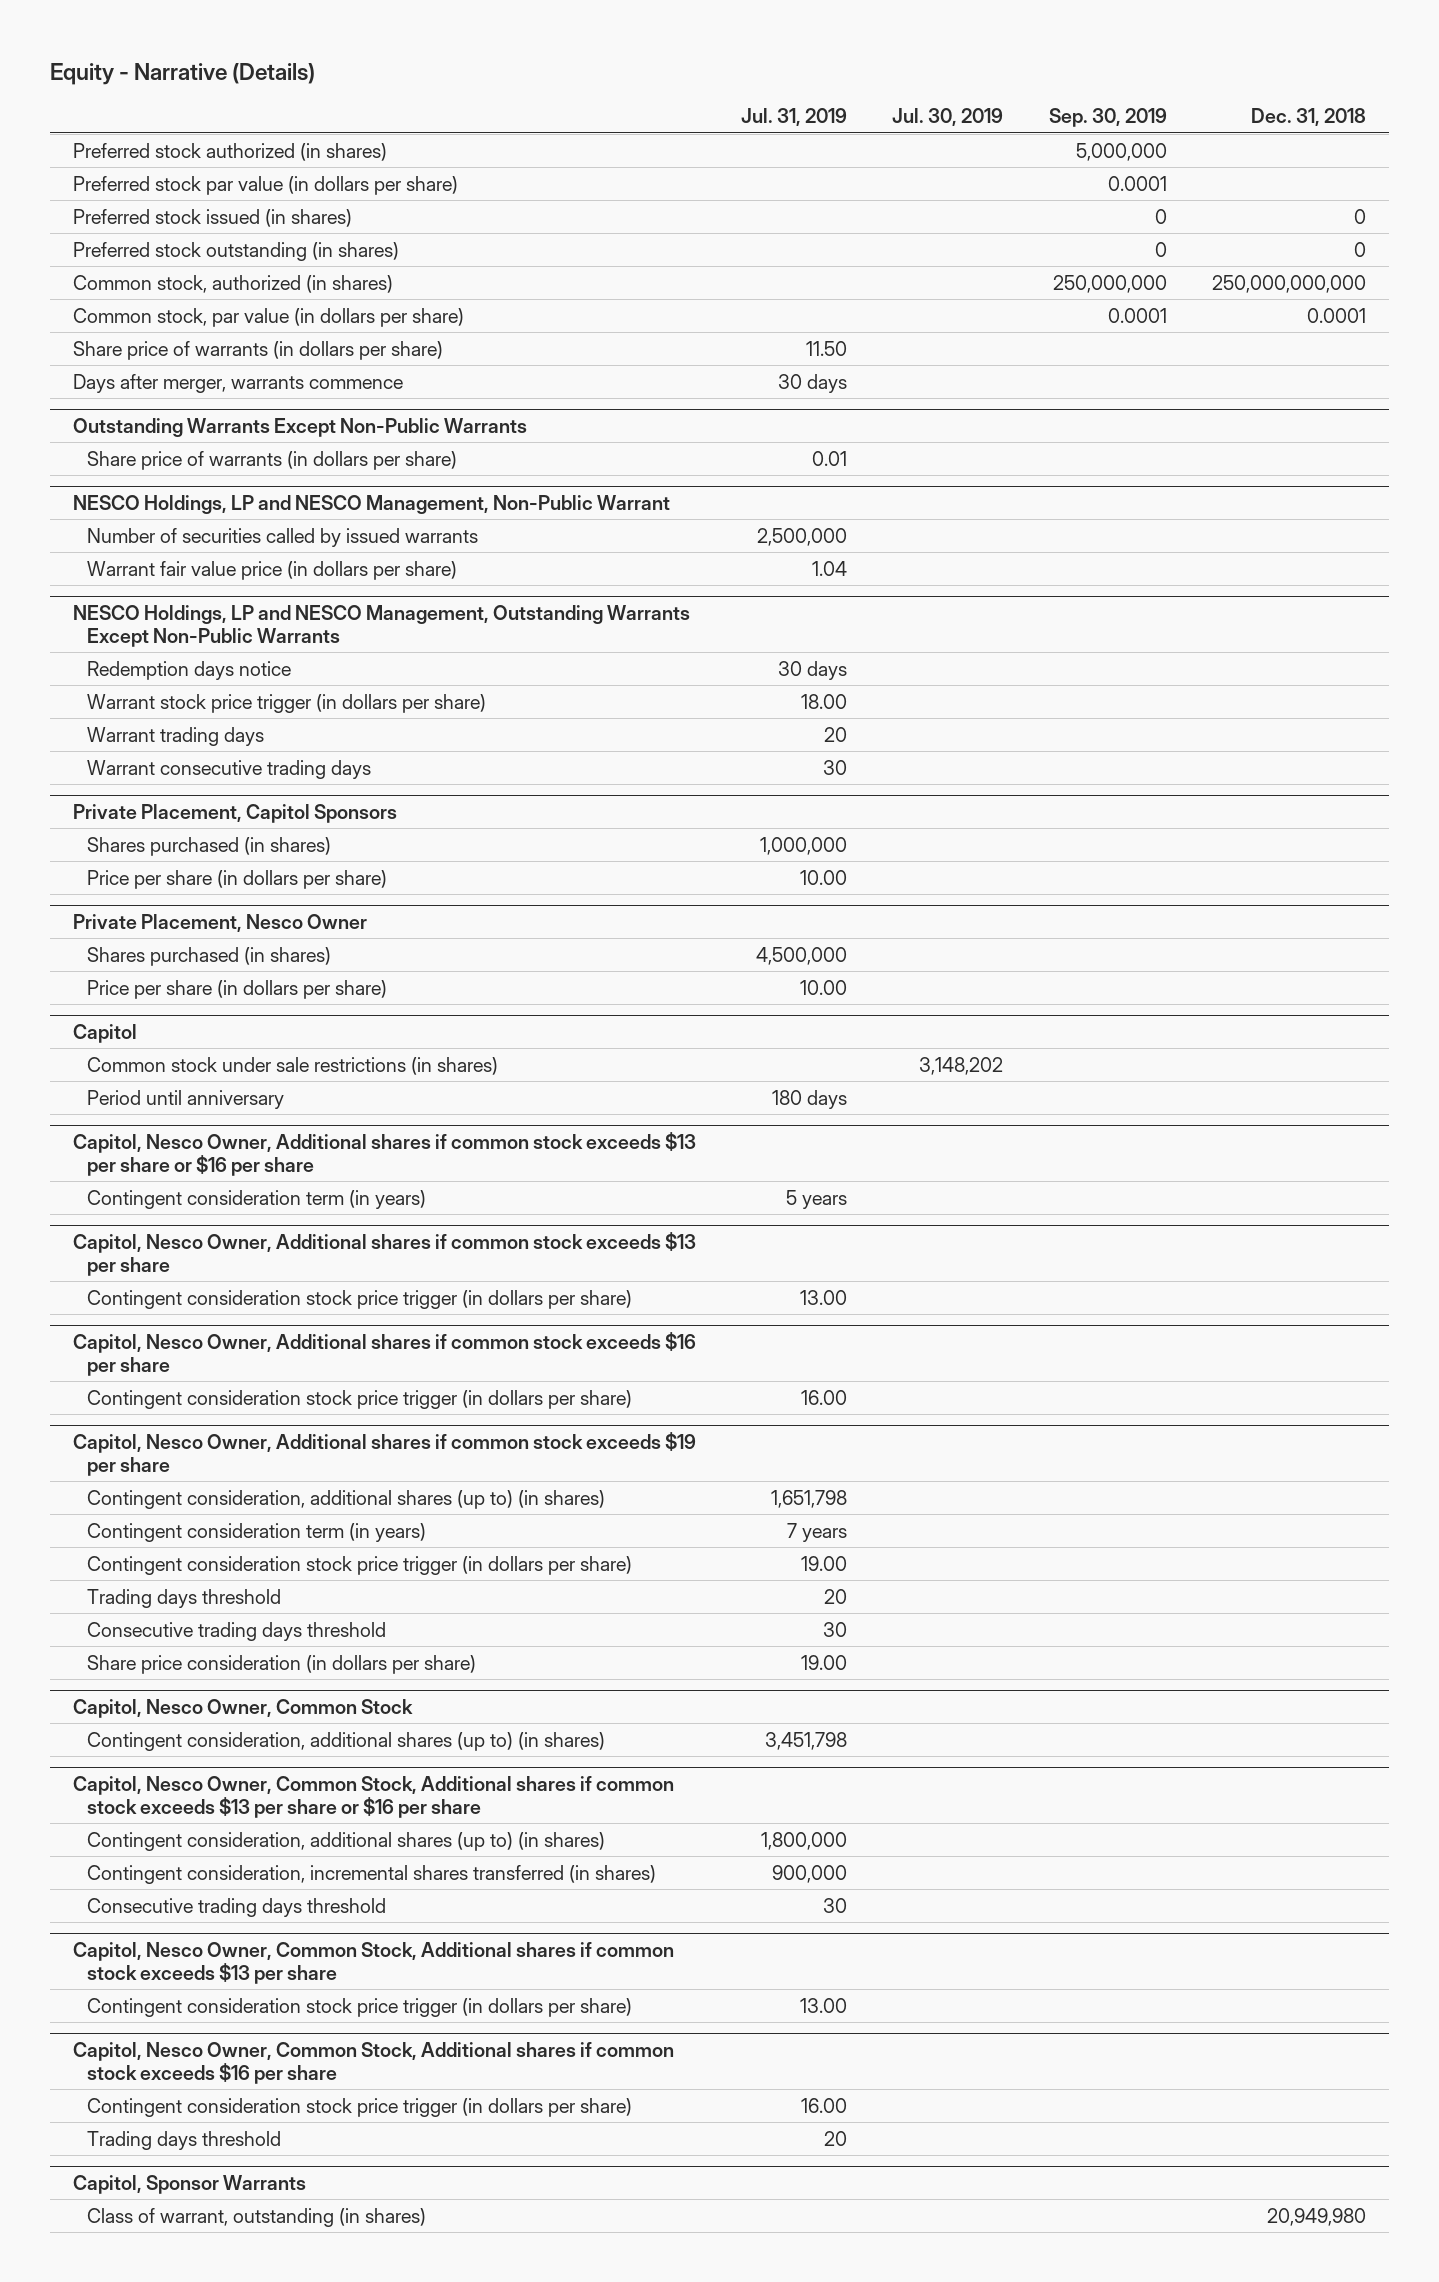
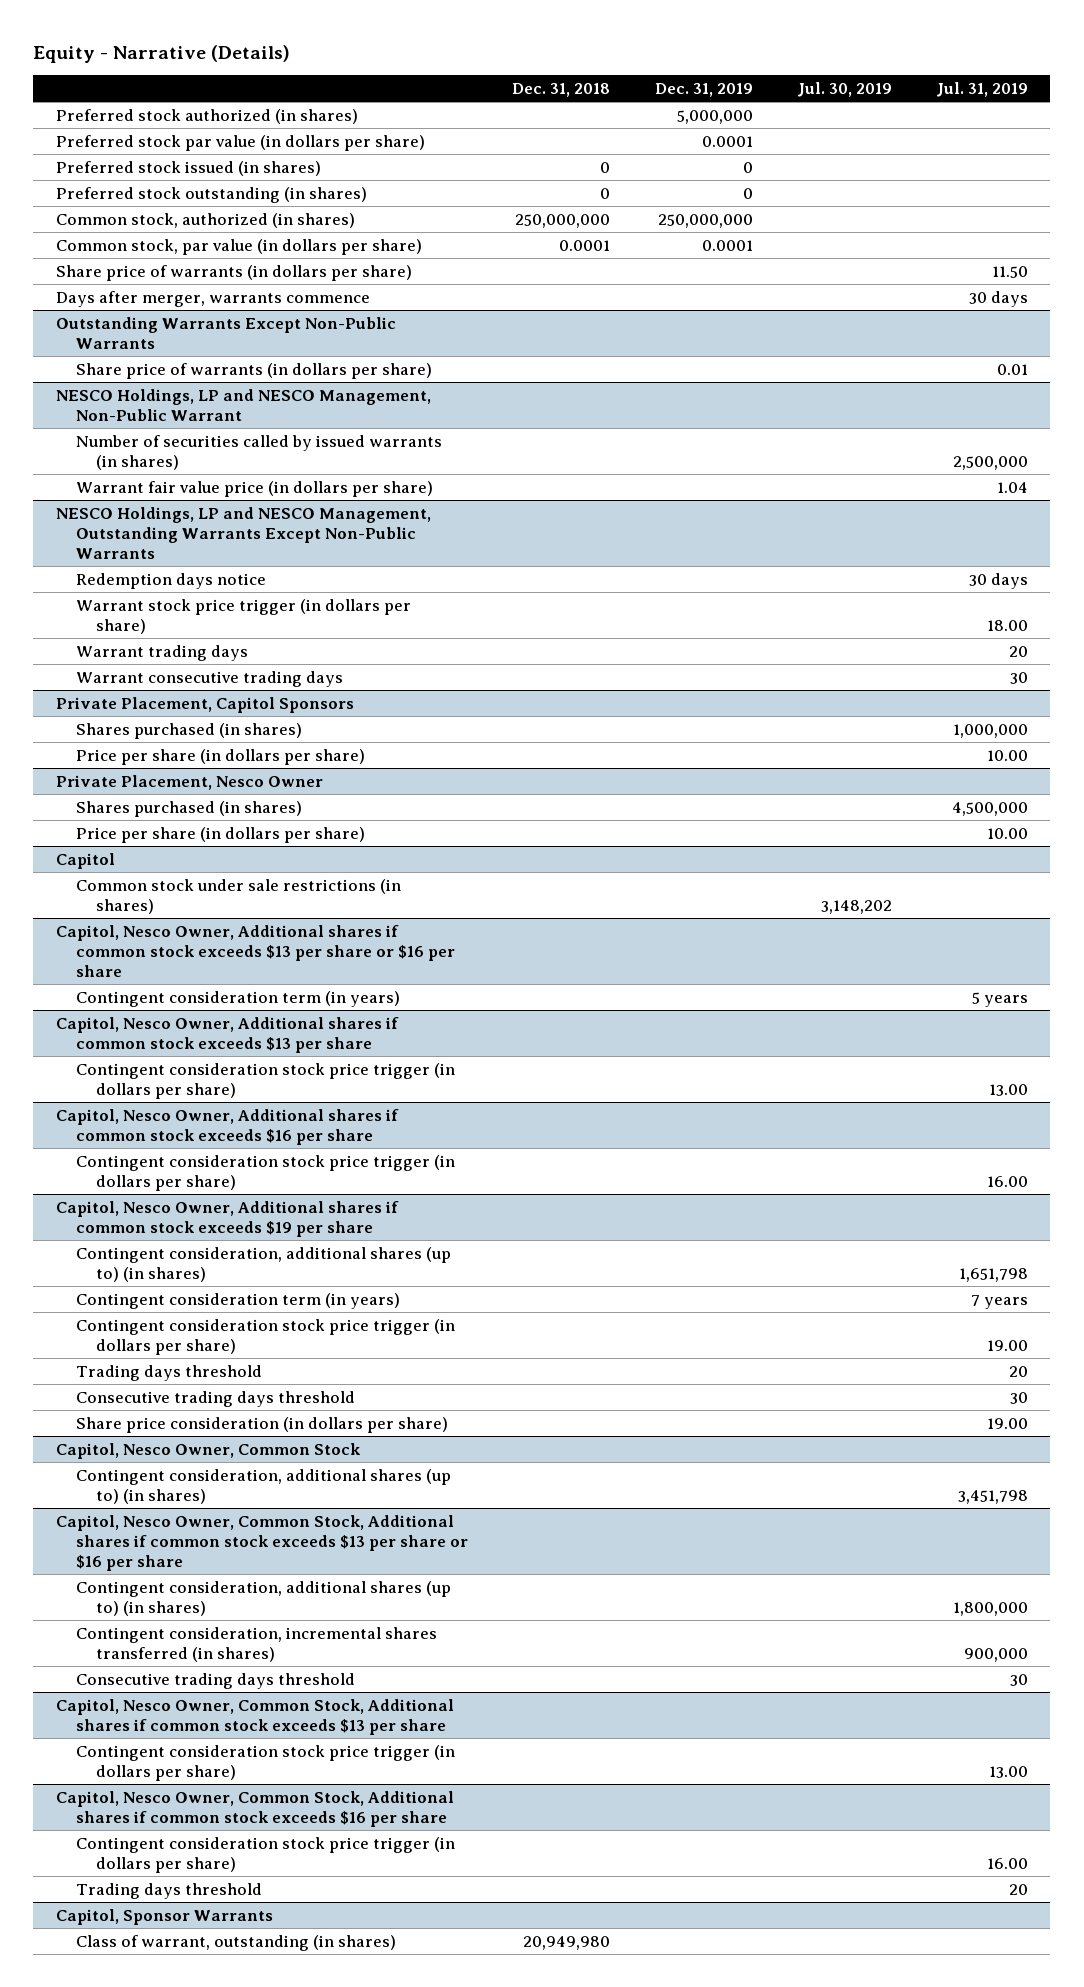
[1048,108,1167,128] Sep. 30, 2019 -> none
none -> [654,82,753,97] Dec. 31, 2019
[1211,274,1366,293] 250,000,000,000 -> [515,213,611,228] 250,000,000
[87,527,479,547] Number of securities called by issued warrants -> [76,434,443,470] Number of securities called by issued warrants (in shares)
[87,1089,285,1109] Period until anniversary -> none

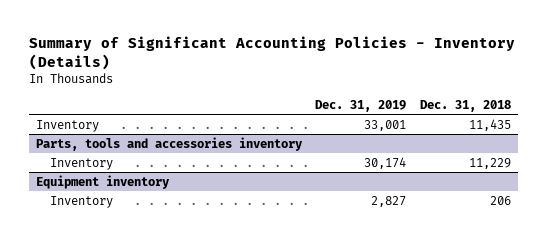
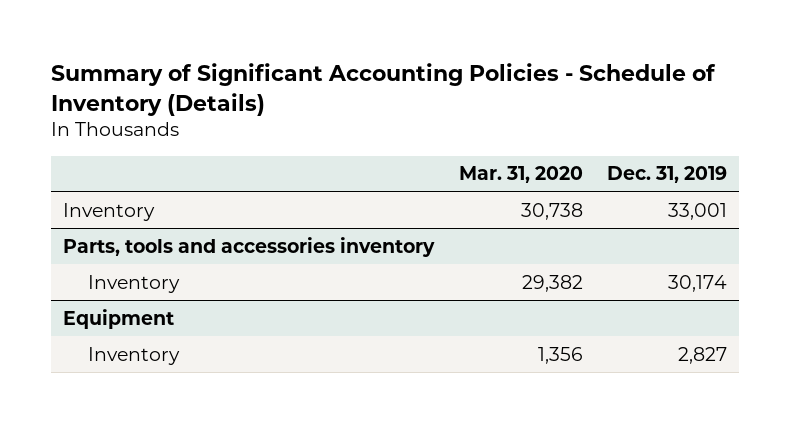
[29,35,516,70] Summary of Significant Accounting Policies - Inventory (Details) -> [51,62,717,116] Summary of Significant Accounting Policies - Schedule of Inventory (Details)
[420,99,512,112] Dec. 31, 2018 -> none
none -> [458,166,583,184] Mar. 31, 2020
[35,174,170,189] Equipment inventory -> [63,308,175,329] Equipment

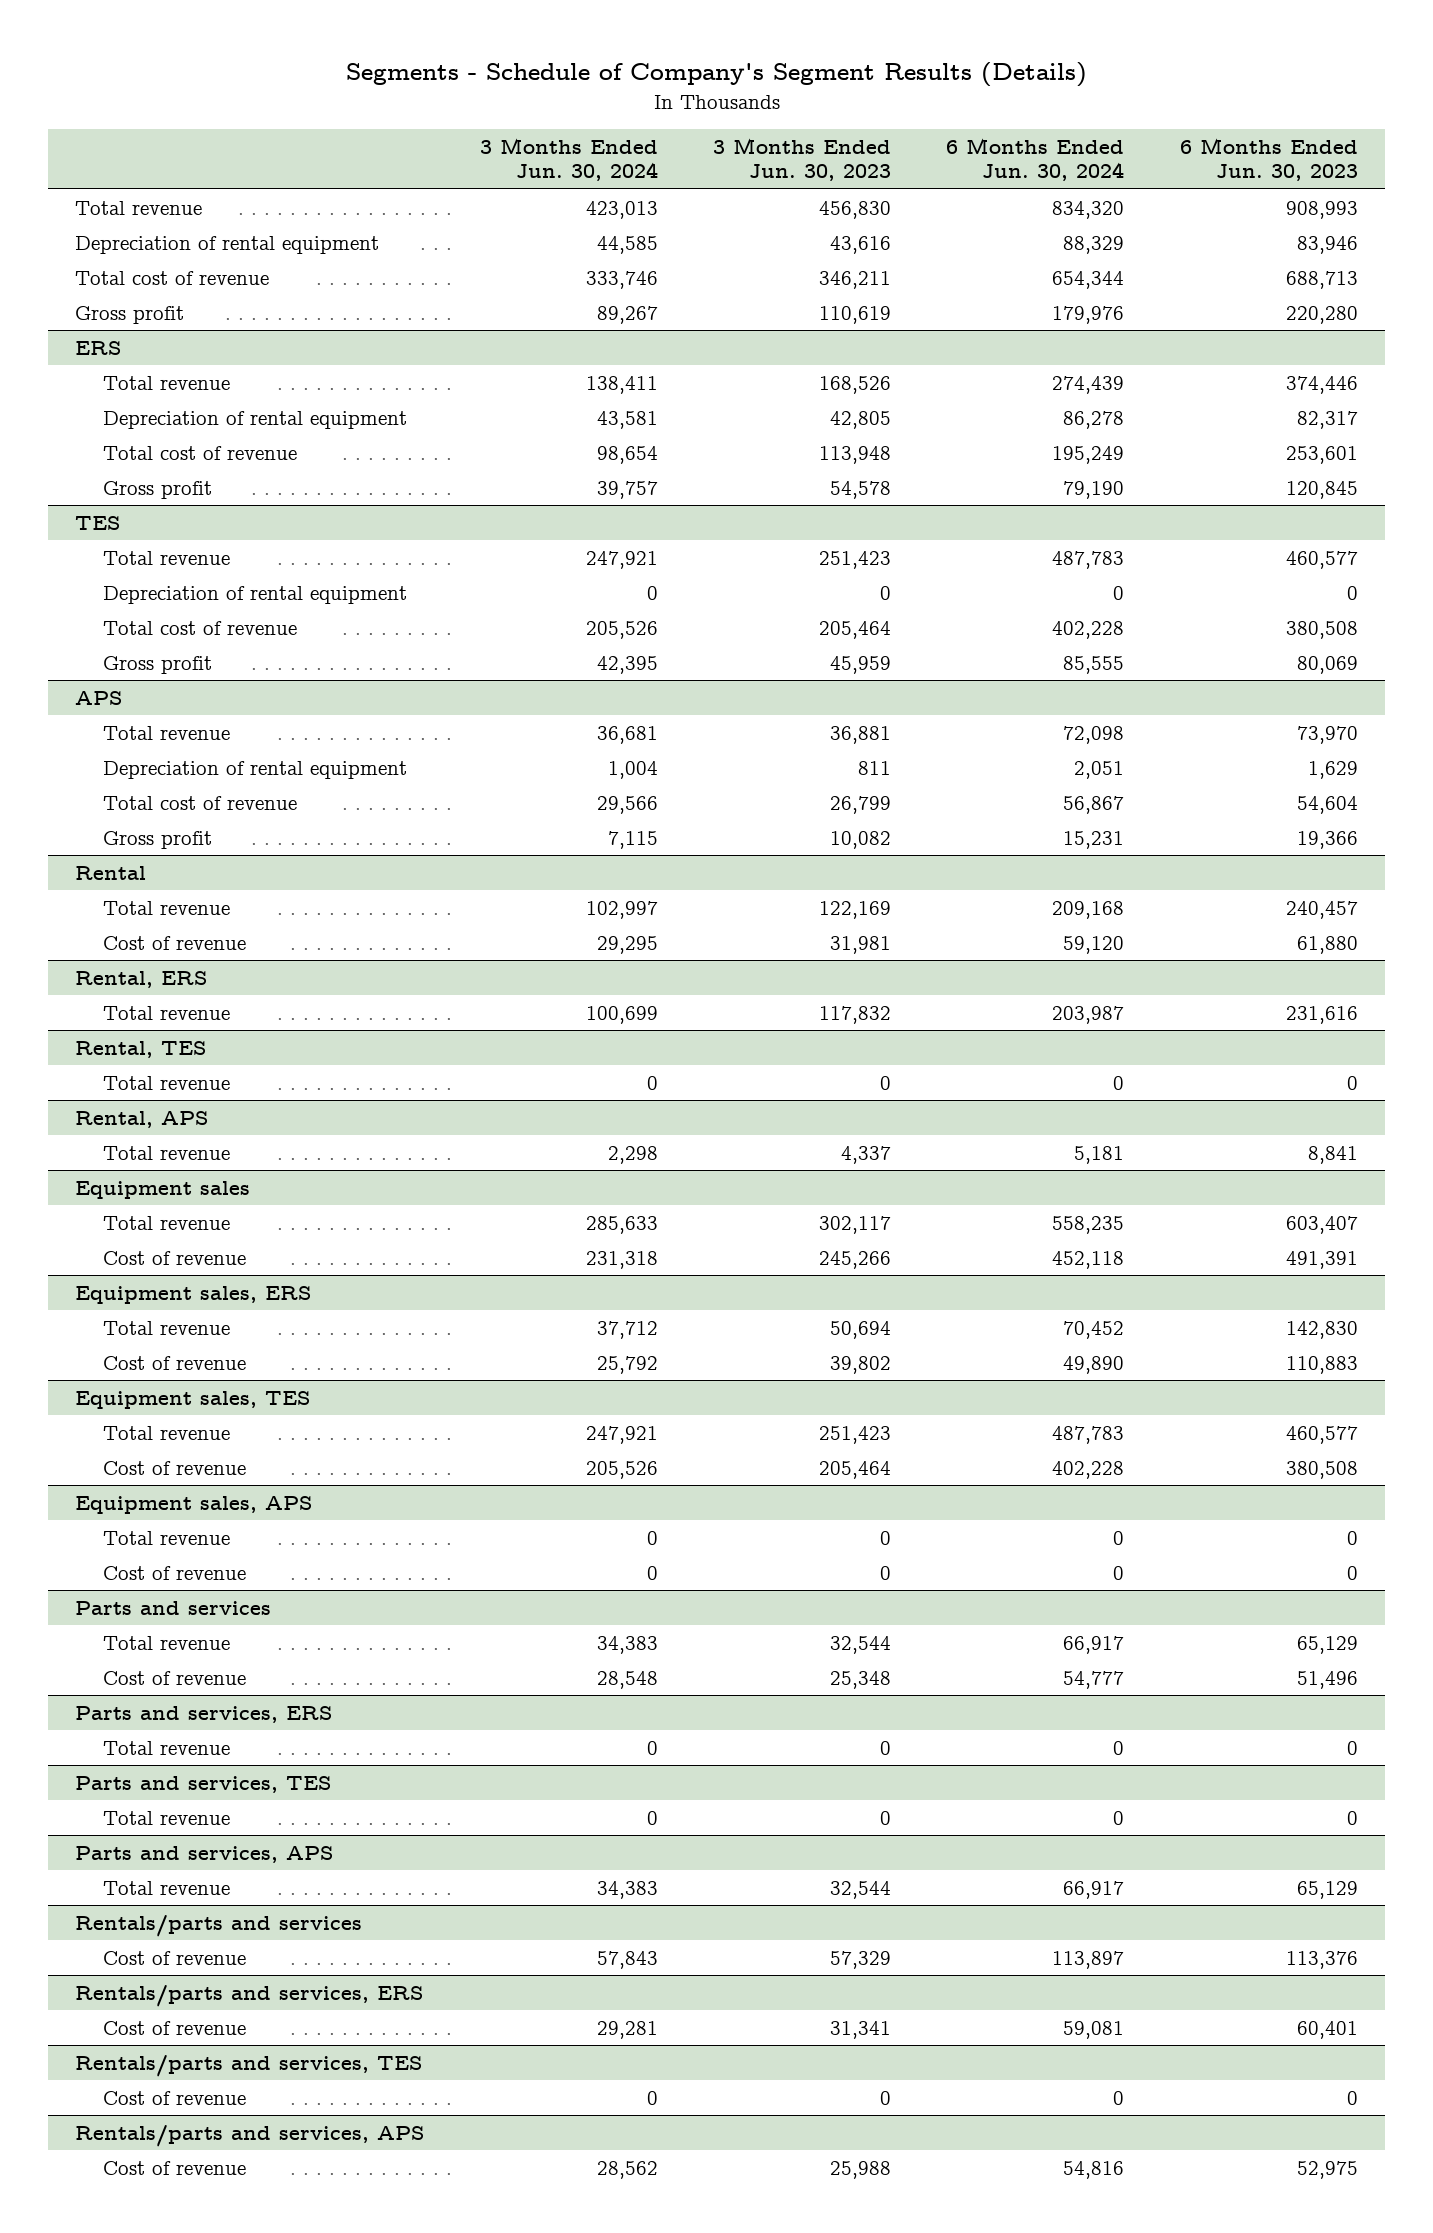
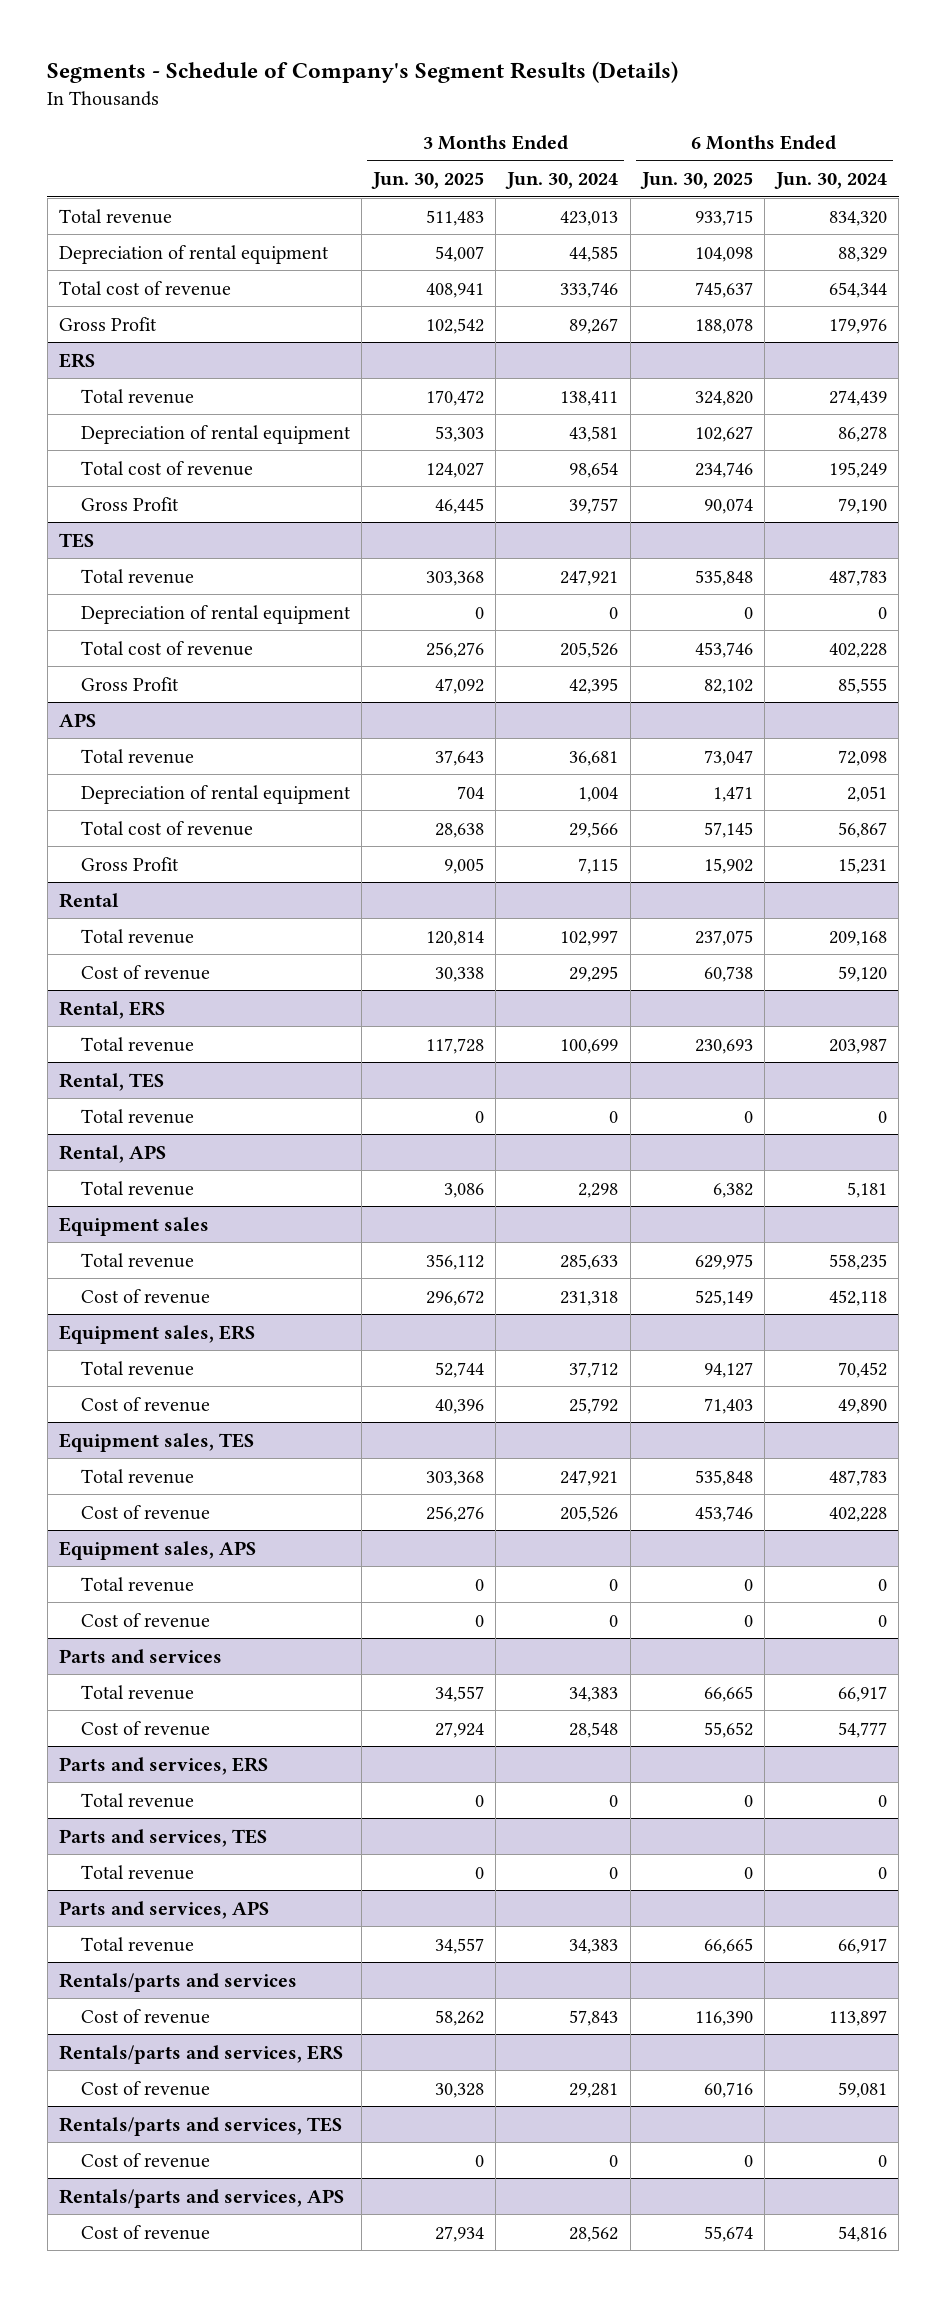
[713,138,892,182] 3 Months Ended Jun. 30, 2023 -> none
[1179,138,1358,182] 6 Months Ended Jun. 30, 2023 -> none
none -> [371,172,485,190] Jun. 30, 2025
none -> [639,172,753,190] Jun. 30, 2025
[75,305,185,324] Gross profit -> [58,316,157,331] Gross Profit
[103,480,213,499] Gross profit -> [80,496,179,511] Gross Profit
[103,655,213,674] Gross profit -> [80,676,179,691] Gross Profit
[103,830,213,849] Gross profit -> [80,856,179,871] Gross Profit

